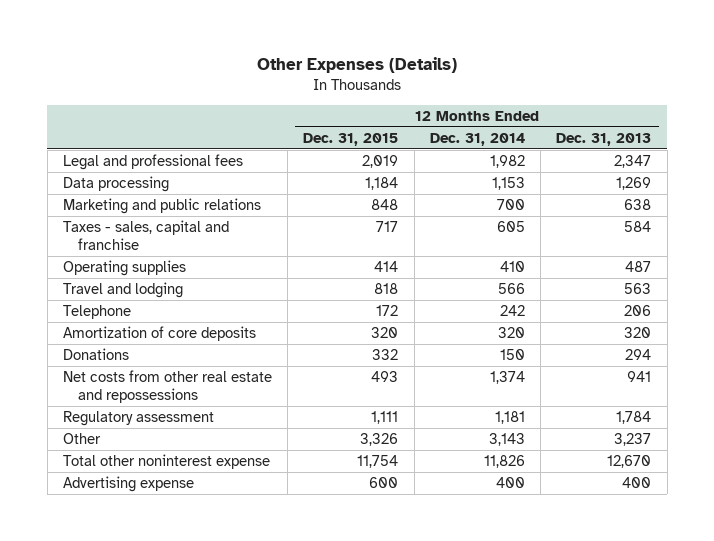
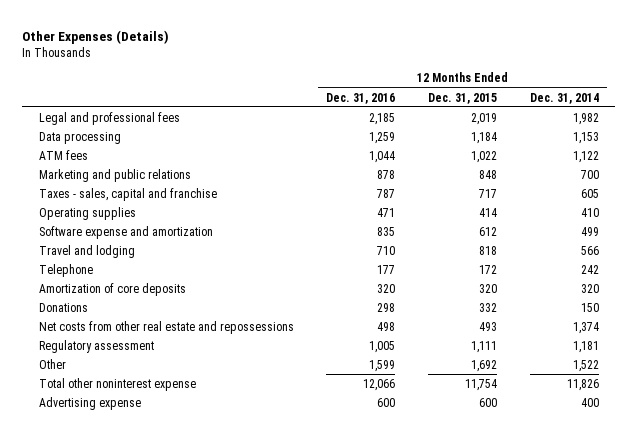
[556,132,652,146] Dec. 31, 2013 -> none
none -> [326,92,396,104] Dec. 31, 2016
none -> [38,149,88,160] ATM fees
none -> [38,225,213,239] Software expense and amortization
[360,432,399,446] 3,326 -> [471,359,498,372] 1,692
[488,432,525,446] 3,143 -> [572,359,599,372] 1,522

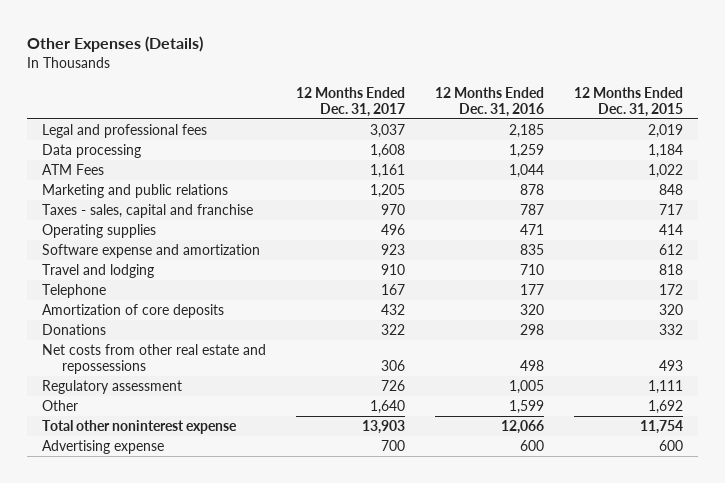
[529,92,599,104] Dec. 31, 2014 -> none
none -> [296,86,406,117] 12 Months Ended Dec. 31, 2017
[38,149,88,160] ATM fees -> [42,164,105,176] ATM Fees

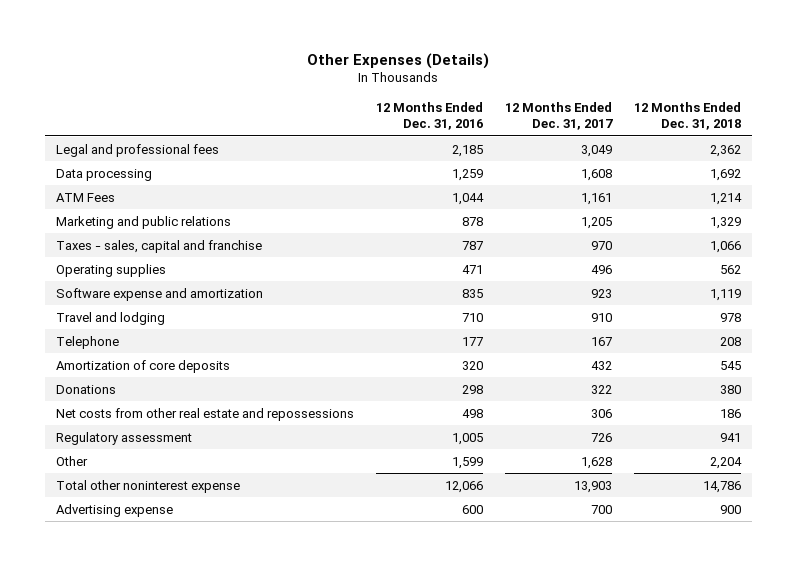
[573,86,683,117] 12 Months Ended Dec. 31, 2015 -> none
none -> [634,101,742,131] 12 Months Ended Dec. 31, 2018
[370,124,406,139] 3,037 -> [580,144,612,157] 3,049
[370,400,406,415] 1,640 -> [580,456,612,469] 1,628

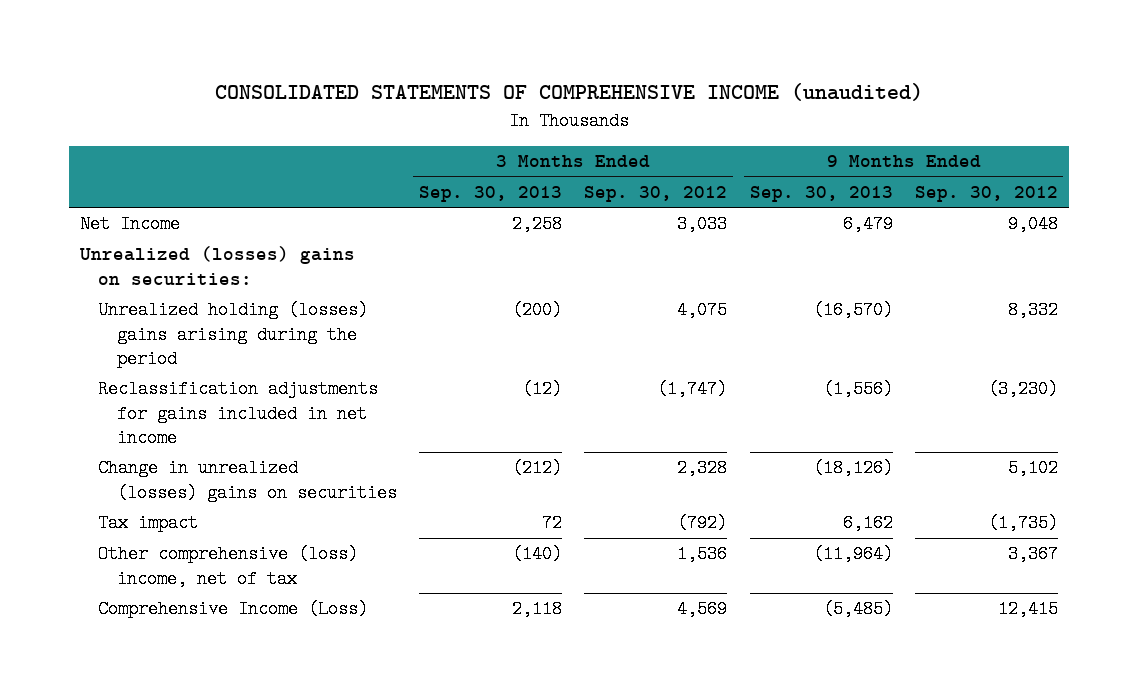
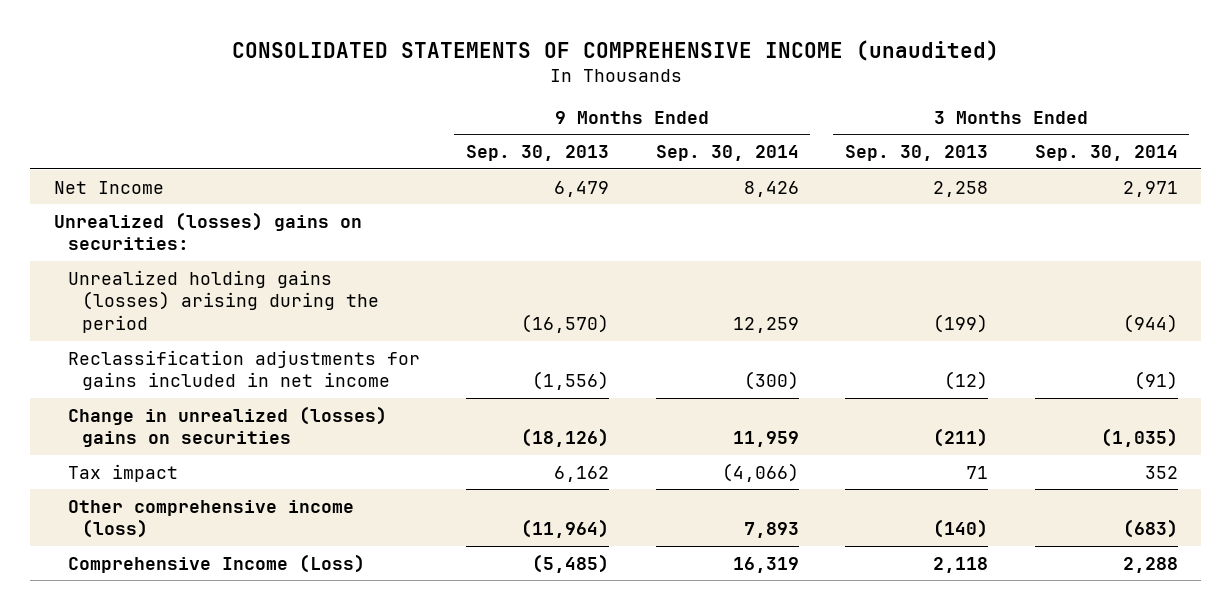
[584,185,728,202] Sep. 30, 2012 -> none
[914,185,1058,202] Sep. 30, 2012 -> none
none -> [655,145,799,162] Sep. 30, 2014
none -> [1034,145,1178,162] Sep. 30, 2014
[98,301,369,368] Unrealized holding (losses) gains arising during the period -> [67,269,379,333] Unrealized holding gains (losses) arising during the period
[511,301,562,320] (200) -> [933,313,989,333] (199)
[511,459,562,478] (212) -> [933,428,989,448] (211)
[541,514,562,533] 72 -> [966,465,989,479] 71
[98,545,359,588] Other comprehensive (loss) income, net of tax -> [67,499,354,539] Other comprehensive income (loss)

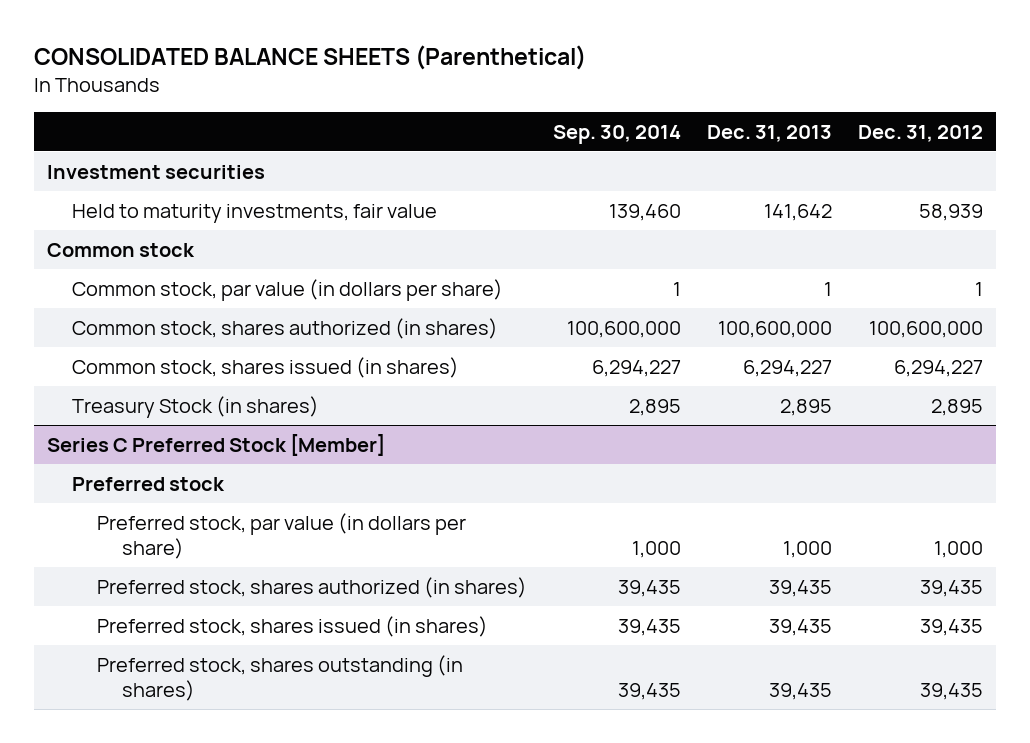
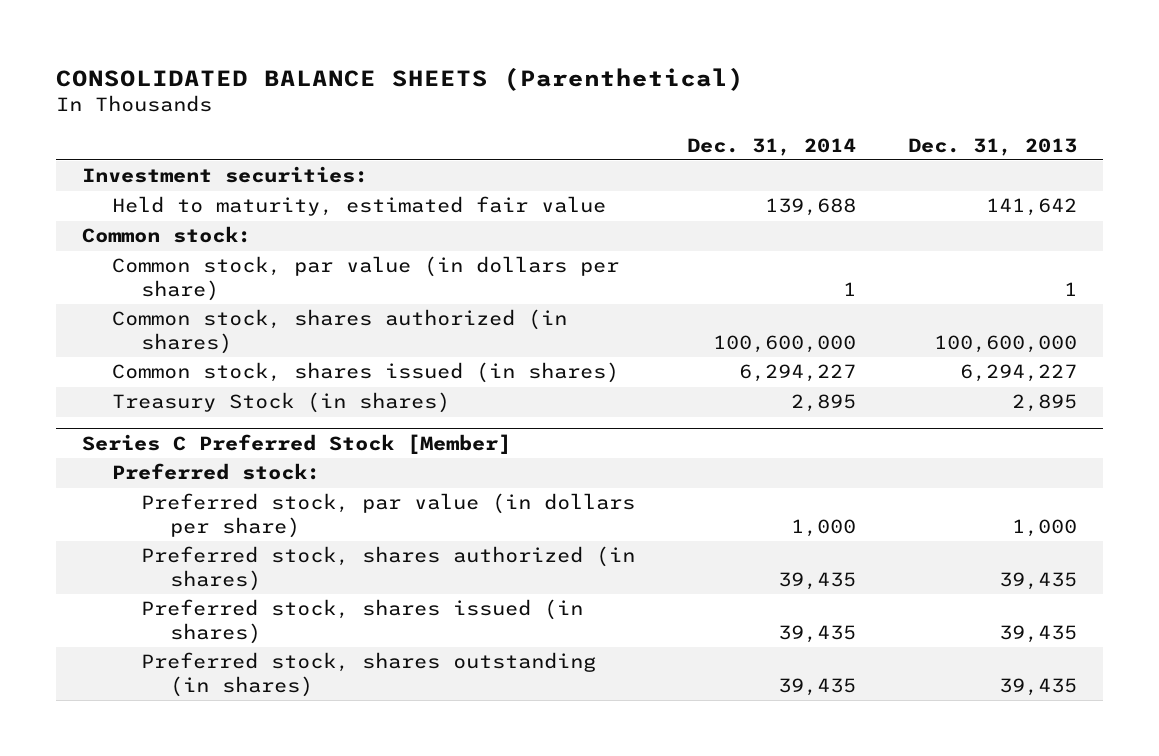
[552,124,681,144] Sep. 30, 2014 -> none
[858,124,984,142] Dec. 31, 2012 -> none
none -> [686,137,856,156] Dec. 31, 2014
[47,164,266,179] Investment securities -> [82,166,369,184] Investment securities:
[72,203,438,223] Held to maturity investments, fair value -> [111,196,606,217] Held to maturity, estimated fair value
[47,242,196,257] Common stock -> [82,226,252,244] Common stock:
[72,476,226,491] Preferred stock -> [111,463,320,481] Preferred stock:

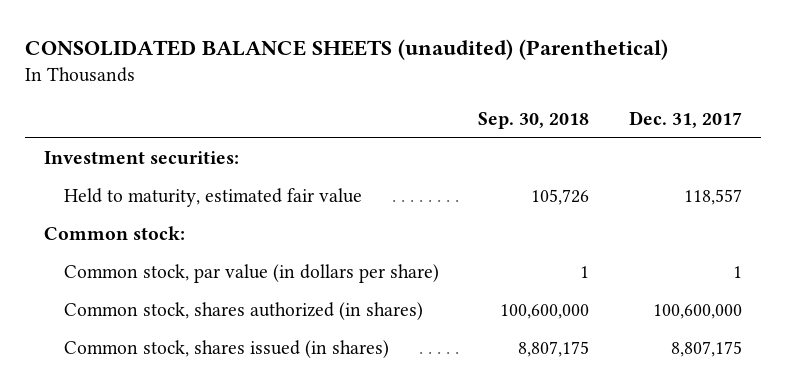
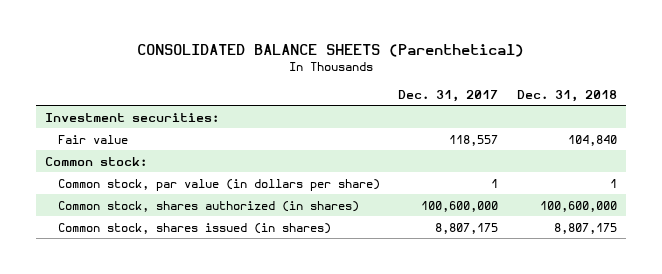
[24,38,668,60] CONSOLIDATED BALANCE SHEETS (unaudited) (Parenthetical) -> [136,43,524,57] CONSOLIDATED BALANCE SHEETS (Parenthetical)
[478,112,590,130] Sep. 30, 2018 -> none
none -> [516,90,617,103] Dec. 31, 2018
[64,188,363,208] Held to maturity, estimated fair value -> [57,134,128,144] Fair value

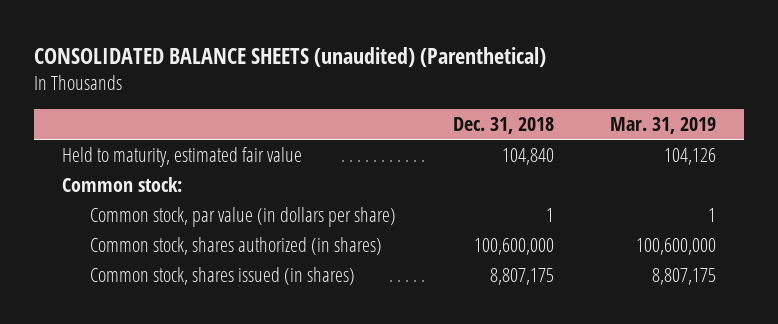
[136,43,524,57] CONSOLIDATED BALANCE SHEETS (Parenthetical) -> [33,46,546,67] CONSOLIDATED BALANCE SHEETS (unaudited) (Parenthetical)
[398,90,499,103] Dec. 31, 2017 -> none
none -> [609,117,716,135] Mar. 31, 2019
[45,112,220,122] Investment securities: -> none
[57,134,128,144] Fair value -> [61,146,302,167] Held to maturity, estimated fair value

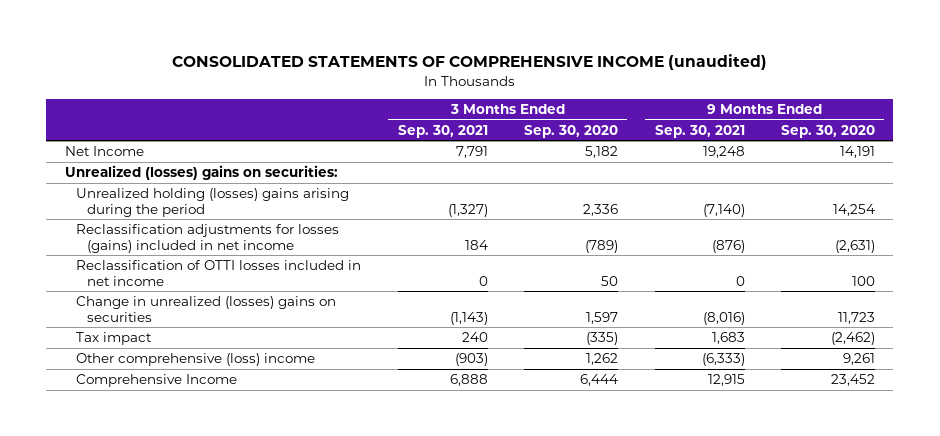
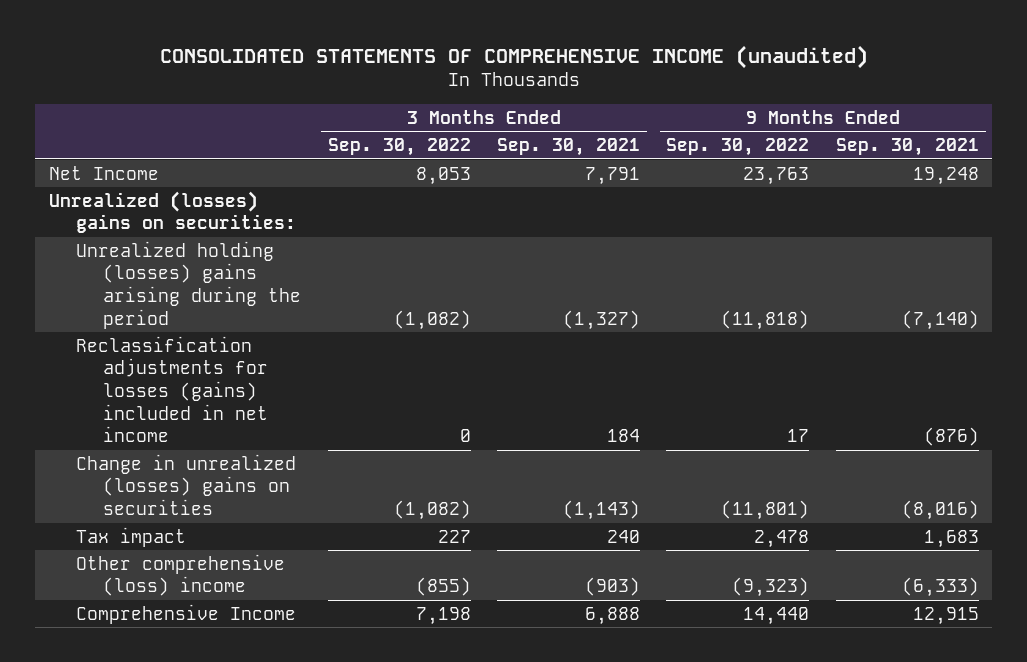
[524,124,619,138] Sep. 30, 2020 -> none
[781,124,876,138] Sep. 30, 2020 -> none
none -> [327,137,471,156] Sep. 30, 2022
none -> [666,137,810,156] Sep. 30, 2022
[75,260,361,286] Reclassification of OTTI losses included in net income -> none

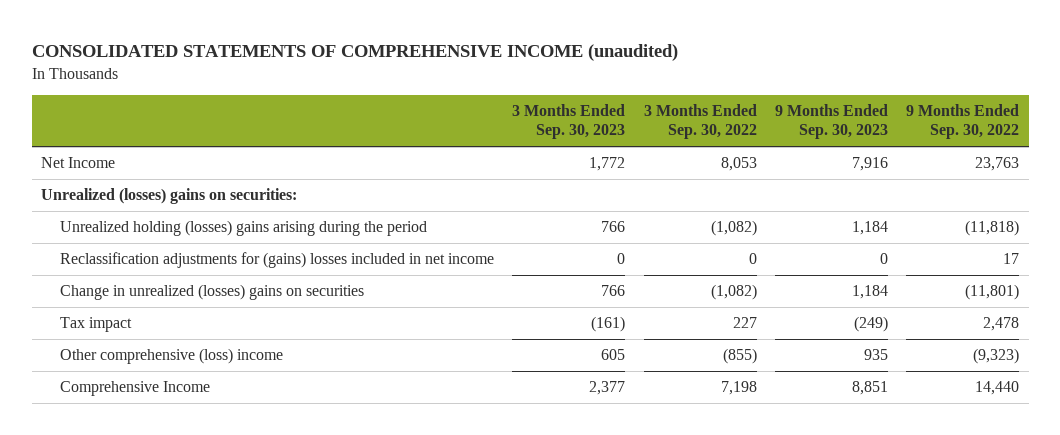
[497,137,641,156] Sep. 30, 2021 -> none
[835,137,979,156] Sep. 30, 2021 -> none
none -> [512,104,626,140] 3 Months Ended Sep. 30, 2023
none -> [775,104,889,140] 9 Months Ended Sep. 30, 2023
[75,335,269,443] Reclassification adjustments for losses (gains) included in net income -> [59,252,494,269] Reclassification adjustments for (gains) losses included in net income

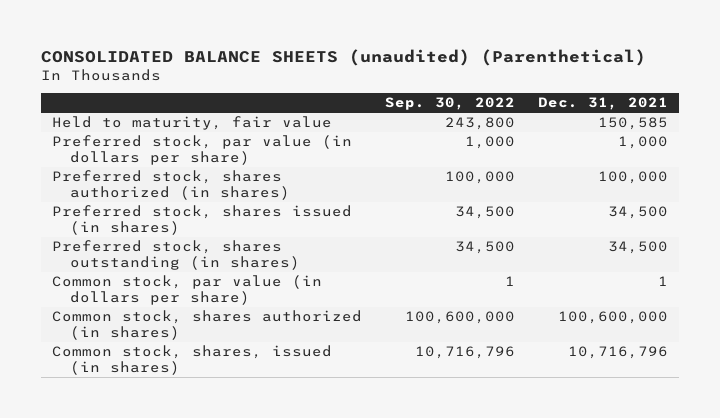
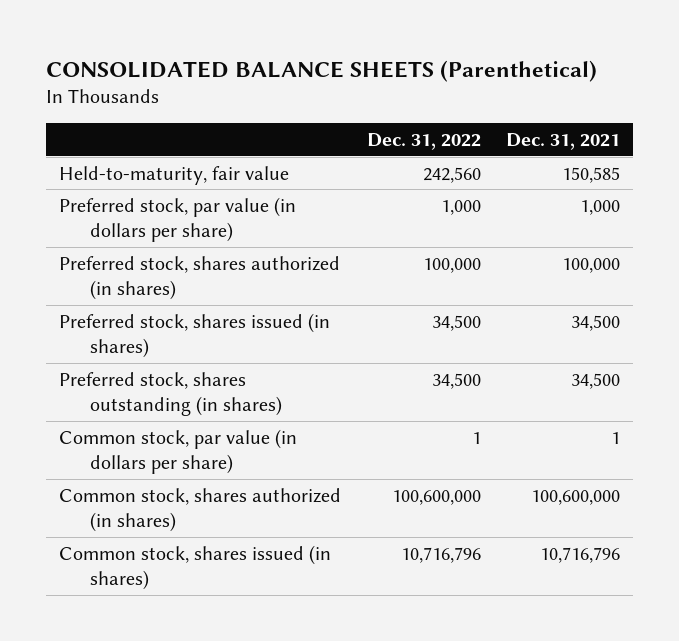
[40,48,646,66] CONSOLIDATED BALANCE SHEETS (unaudited) (Parenthetical) -> [45,59,597,82] CONSOLIDATED BALANCE SHEETS (Parenthetical)
[385,97,516,111] Sep. 30, 2022 -> none
none -> [366,132,481,150] Dec. 31, 2022
[52,116,333,131] Held to maturity, fair value -> [58,165,289,185] Held-to-maturity, fair value
[52,345,333,376] Common stock, shares, issued (in shares) -> [58,544,331,591] Common stock, shares issued (in shares)

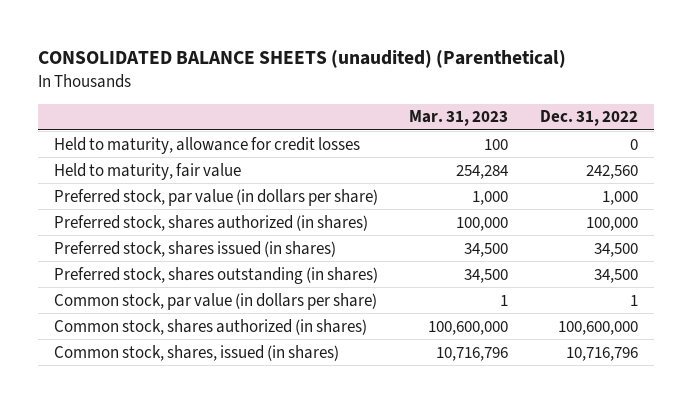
[45,59,597,82] CONSOLIDATED BALANCE SHEETS (Parenthetical) -> [38,50,567,69] CONSOLIDATED BALANCE SHEETS (unaudited) (Parenthetical)
[506,132,621,150] Dec. 31, 2021 -> none
none -> [409,110,509,127] Mar. 31, 2023
none -> [53,136,360,154] Held to maturity, allowance for credit losses
[58,165,289,185] Held-to-maturity, fair value -> [53,162,241,180] Held to maturity, fair value
[58,544,331,591] Common stock, shares issued (in shares) -> [53,344,339,361] Common stock, shares, issued (in shares)

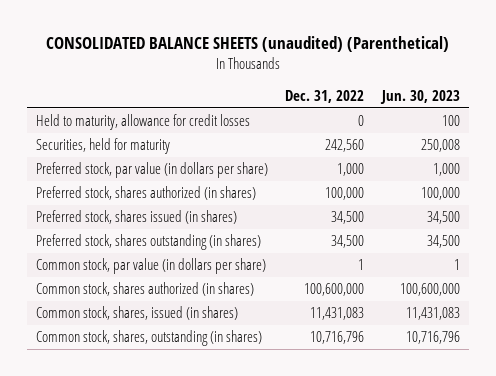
[409,110,509,127] Mar. 31, 2023 -> none
none -> [380,89,461,104] Jun. 30, 2023
[53,162,241,180] Held to maturity, fair value -> [35,138,170,155] Securities, held for maturity
[566,346,639,361] 10,716,796 -> [310,307,365,321] 11,431,083
none -> [35,330,262,347] Common stock, shares, outstanding (in shares)

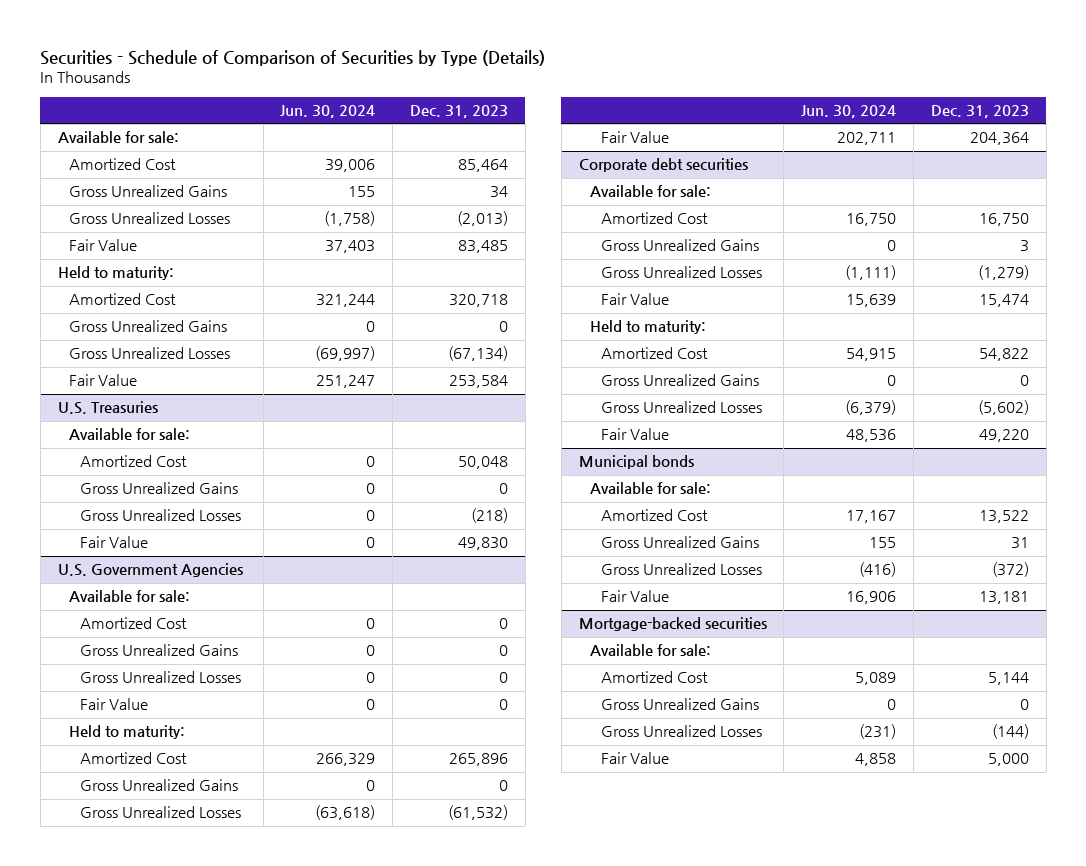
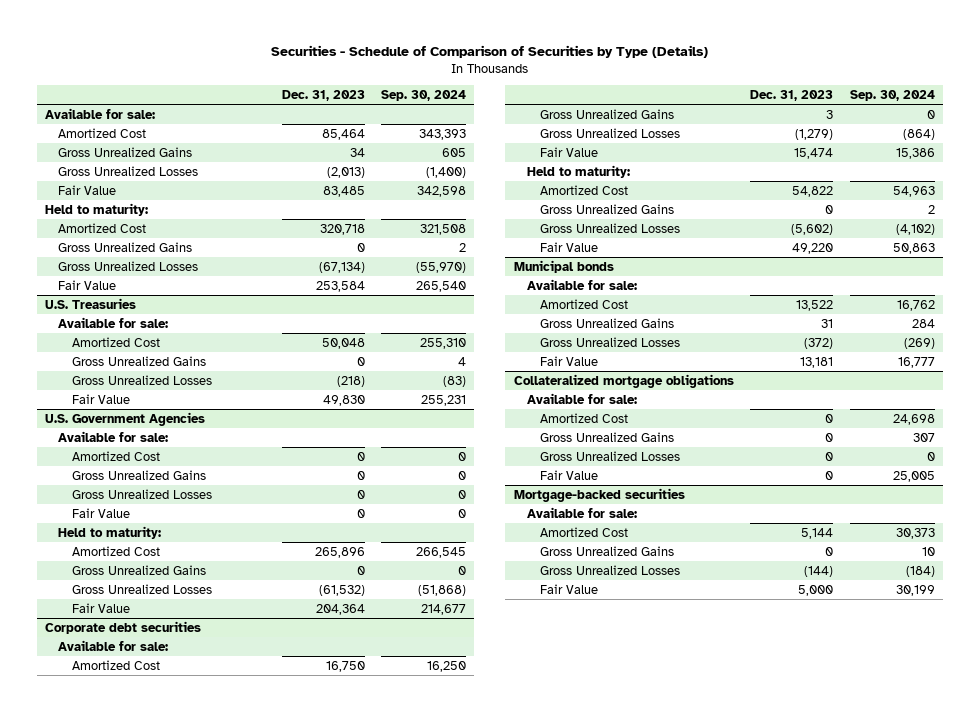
[280,104,376,118] Jun. 30, 2024 -> none
none -> [381,89,467,101] Sep. 30, 2024
none -> [513,373,734,388] Collateralized mortgage obligations
none -> [526,392,637,404] Available for sale:
none -> [539,412,628,423] Amortized Cost
none -> [539,431,674,442] Gross Unrealized Gains
none -> [539,450,680,461] Gross Unrealized Losses
none -> [539,469,598,480] Fair Value

